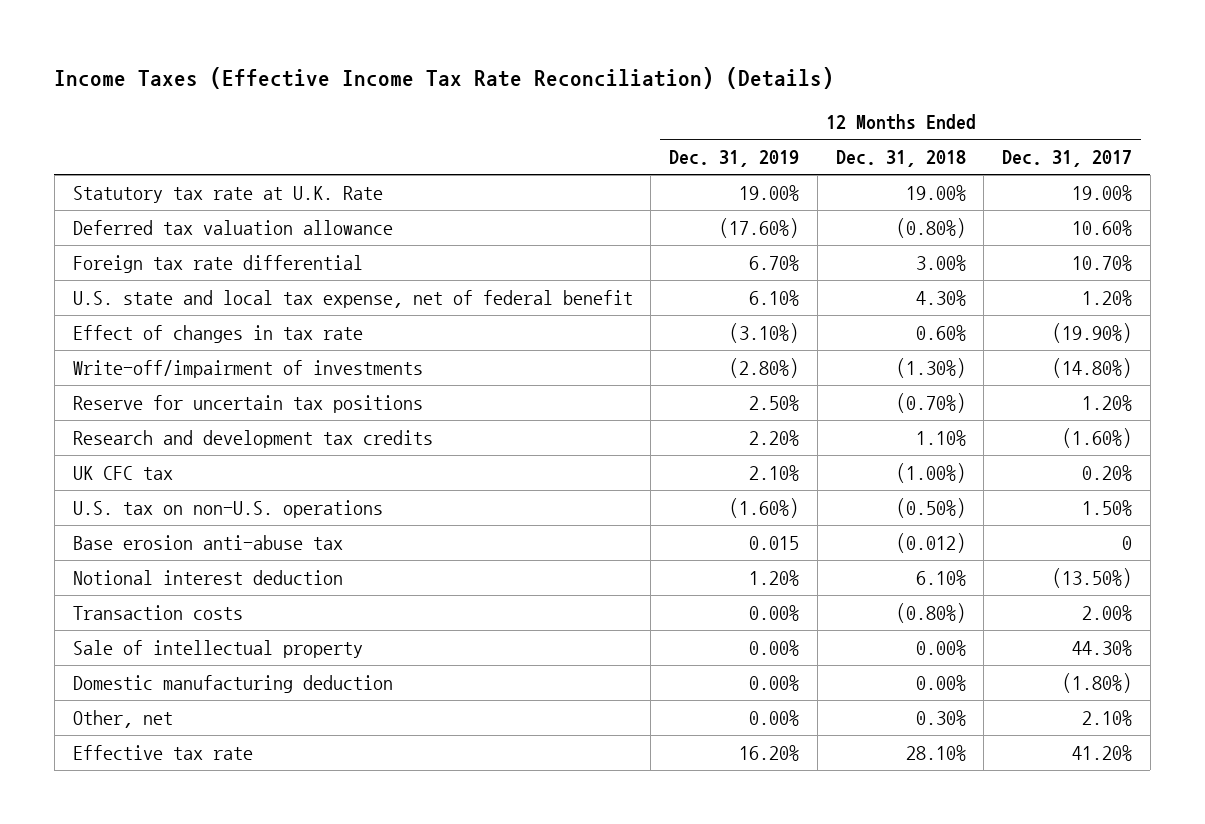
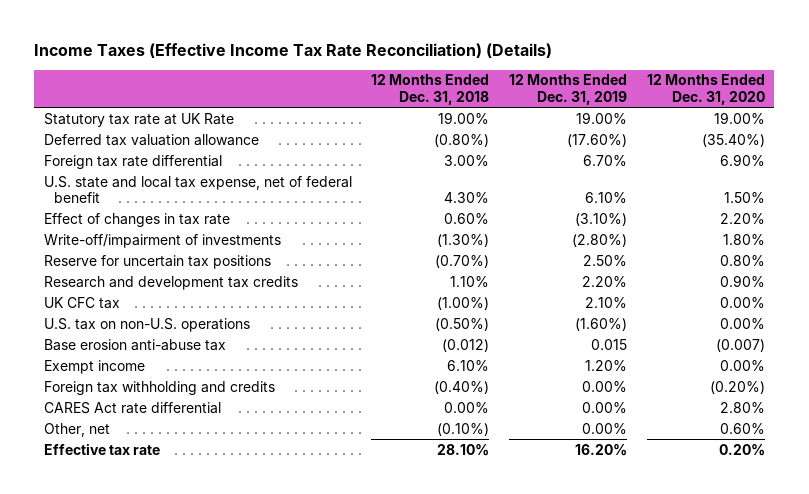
[1002,149,1133,167] Dec. 31, 2017 -> none
none -> [646,74,765,105] 12 Months Ended Dec. 31, 2020
[72,185,383,203] Statutory tax rate at U.K. Rate -> [43,112,234,127] Statutory tax rate at UK Rate
[72,604,243,620] Transaction costs -> none
[72,639,363,658] Sale of intellectual property -> none
[72,674,393,693] Domestic manufacturing deduction -> none
[72,569,343,585] Notional interest deduction -> [43,359,145,374] Exempt income
none -> [43,380,275,395] Foreign tax withholding and credits
none -> [43,401,221,414] CARES Act rate differential
[915,709,966,726] 0.30% -> [437,422,490,436] (0.10%)

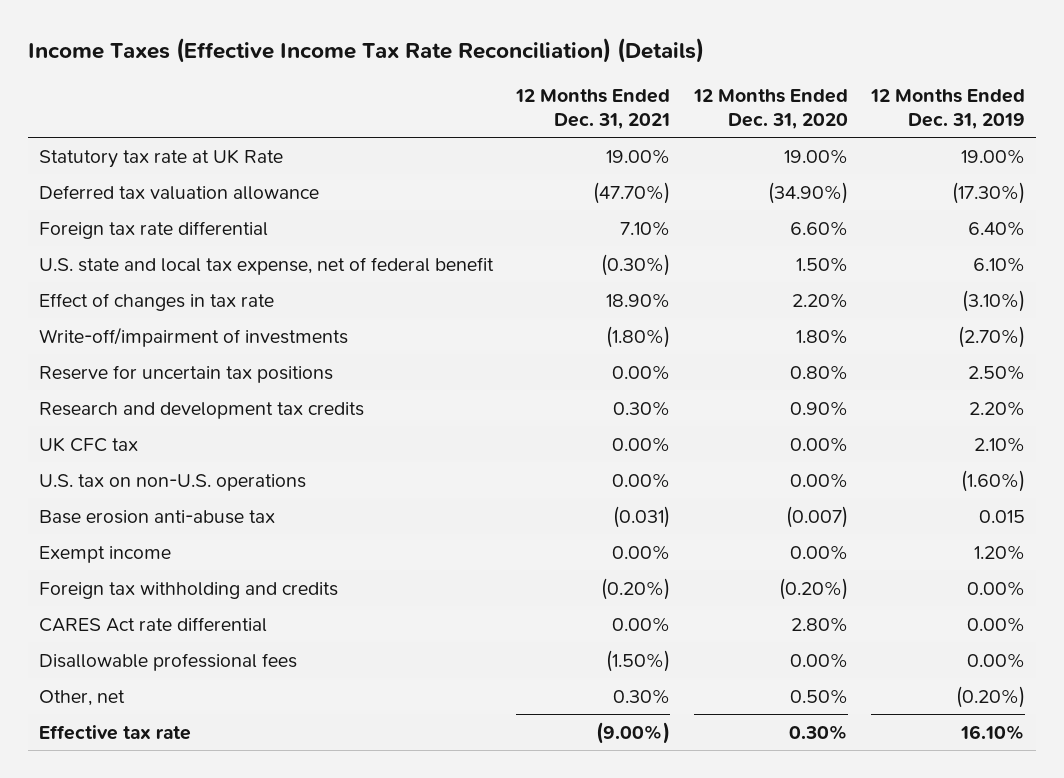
[371,74,490,105] 12 Months Ended Dec. 31, 2018 -> none
none -> [515,89,671,129] 12 Months Ended Dec. 31, 2021
[567,133,628,147] (17.60%) -> [951,181,1025,204] (17.30%)
[701,133,765,147] (35.40%) -> [767,181,848,204] (34.90%)
[583,154,628,166] 6.70% -> [967,220,1025,236] 6.40%
[719,153,765,166] 6.90% -> [789,220,848,236] 6.60%
[572,233,628,247] (2.80%) -> [957,325,1025,348] (2.70%)
none -> [39,652,298,671] Disallowable professional fees
[582,422,628,434] 0.00% -> [955,685,1025,708] (0.20%)
[719,422,765,434] 0.60% -> [789,688,848,704] 0.50%
[575,443,628,456] 16.20% -> [959,724,1025,740] 16.10%
[718,443,765,456] 0.20% -> [788,724,848,740] 0.30%

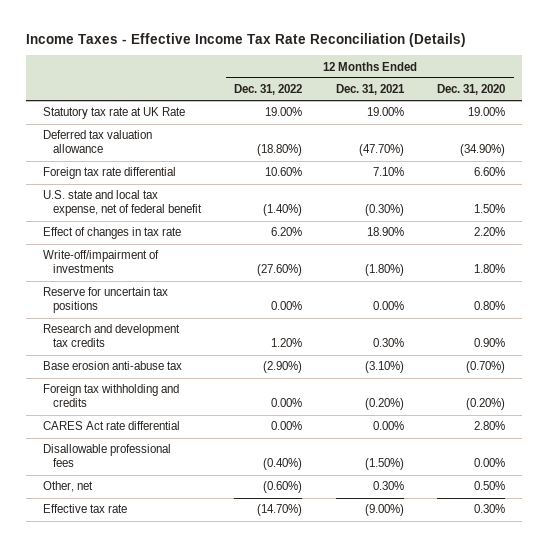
[27,38,704,64] Income Taxes (Effective Income Tax Rate Reconciliation) (Details) -> [25,32,466,47] Income Taxes - Effective Income Tax Rate Reconciliation (Details)
[869,89,1025,129] 12 Months Ended Dec. 31, 2019 -> none
none -> [234,84,303,96] Dec. 31, 2022
[39,436,139,452] UK CFC tax -> none
[39,473,307,491] U.S. tax on non-U.S. operations -> none
[39,545,172,563] Exempt income -> none
[613,505,671,528] (0.031) -> [364,361,404,374] (3.10%)
[785,505,848,528] (0.007) -> [466,361,506,374] (0.70%)

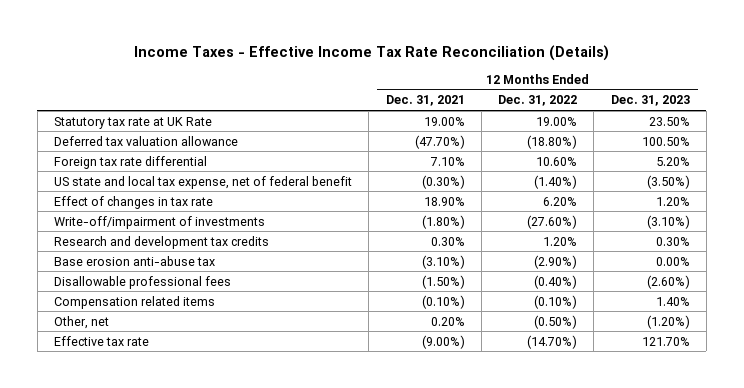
[437,84,506,96] Dec. 31, 2020 -> none
none -> [610,95,690,107] Dec. 31, 2023
[42,190,202,217] U.S. state and local tax expense, net of federal benefit -> [54,175,353,189] US state and local tax expense, net of federal benefit
[42,287,168,314] Reserve for uncertain tax positions -> none
[42,384,179,408] Foreign tax withholding and credits -> none
[42,421,180,431] CARES Act rate differential -> none
none -> [54,295,216,309] Compensation related items
[263,481,303,494] (0.60%) -> [534,314,578,329] (0.50%)
[372,481,404,491] 0.30% -> [430,316,465,326] 0.20%

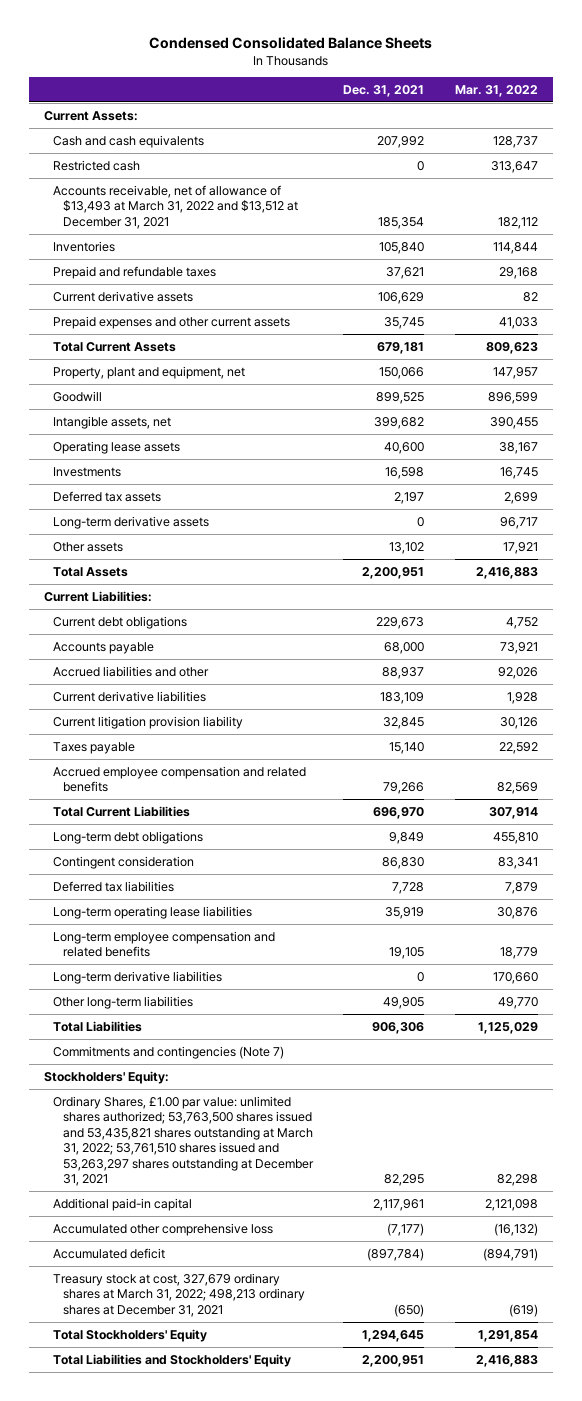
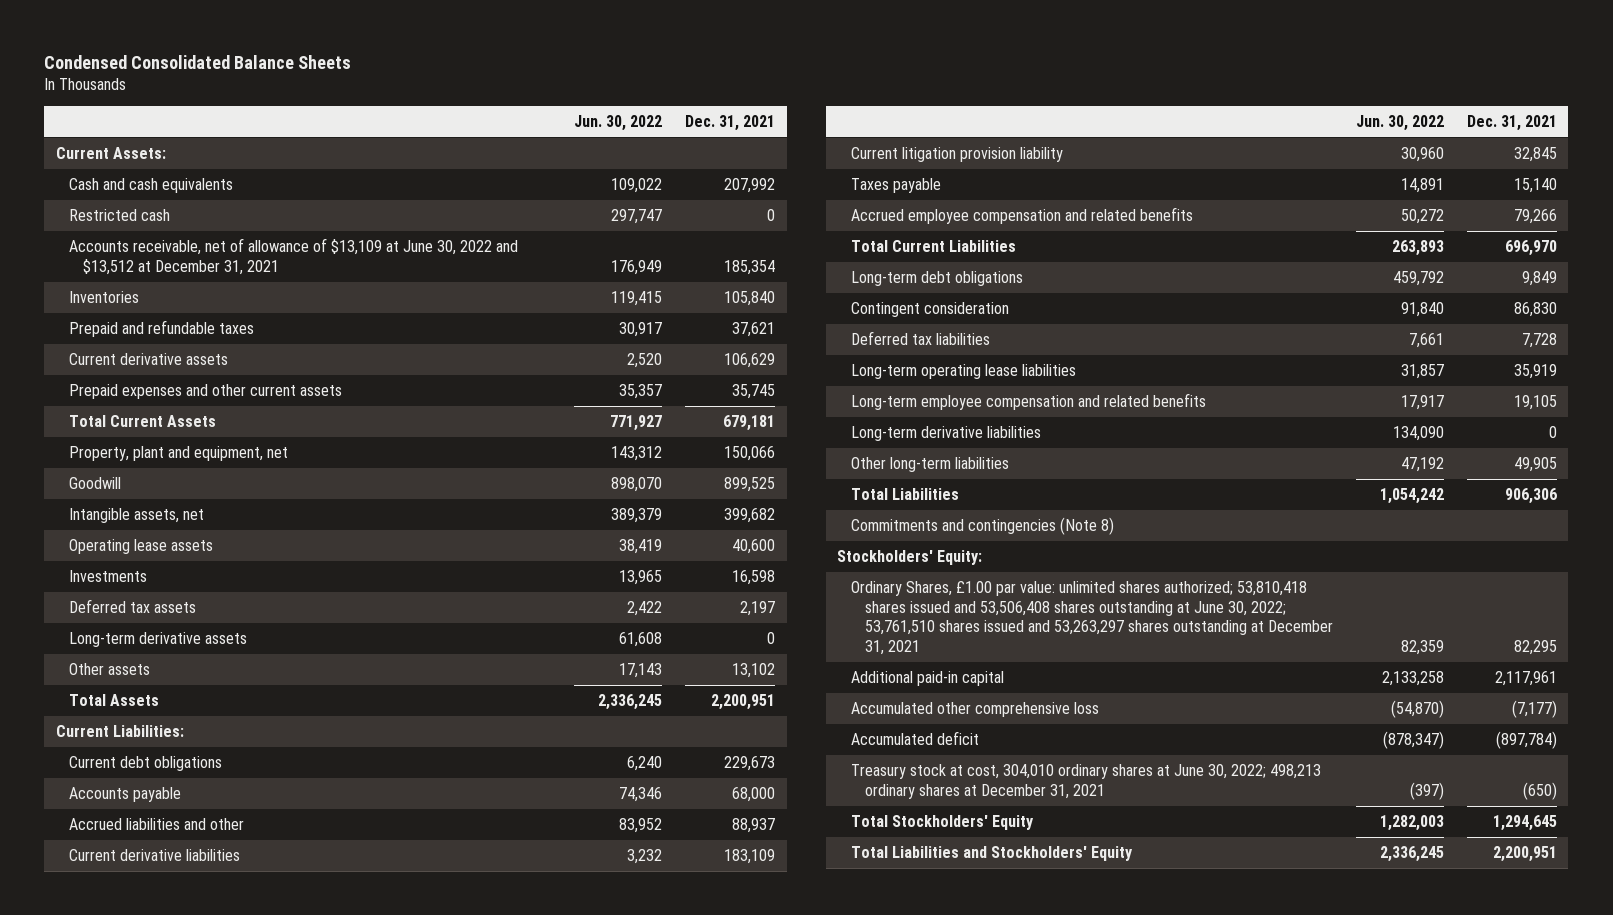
[454,84,538,97] Mar. 31, 2022 -> none
none -> [573,114,662,131] Jun. 30, 2022
[53,184,298,229] Accounts receivable, net of allowance of $13,493 at March 31, 2022 and $13,512 at December 31, 2021 -> [69,238,519,275] Accounts receivable, net of allowance of $13,109 at June 30, 2022 and $13,512 at December 31, 2021
[53,1045,285,1059] Commitments and contingencies (Note 7) -> [851,517,1115,536] Commitments and contingencies (Note 8)
[53,1095,314,1186] Ordinary Shares, £1.00 par value: unlimited shares authorized; 53,763,500 shares issued and 53,435,821 shares outstanding at March 31, 2022; 53,761,510 shares issued and 53,263,297 shares outstanding at December 31, 2021 -> [851,581,1333,655] Ordinary Shares, £1.00 par value: unlimited shares authorized; 53,810,418 shares issued and 53,506,408 shares outstanding at June 30, 2022; 53,761,510 shares issued and 53,263,297 shares outstanding at December 31, 2021
[53,1272,305,1317] Treasury stock at cost, 327,679 ordinary shares at March 31, 2022; 498,213 ordinary shares at December 31, 2021 -> [851,764,1322,799] Treasury stock at cost, 304,010 ordinary shares at June 30, 2022; 498,213 ordinary shares at December 31, 2021

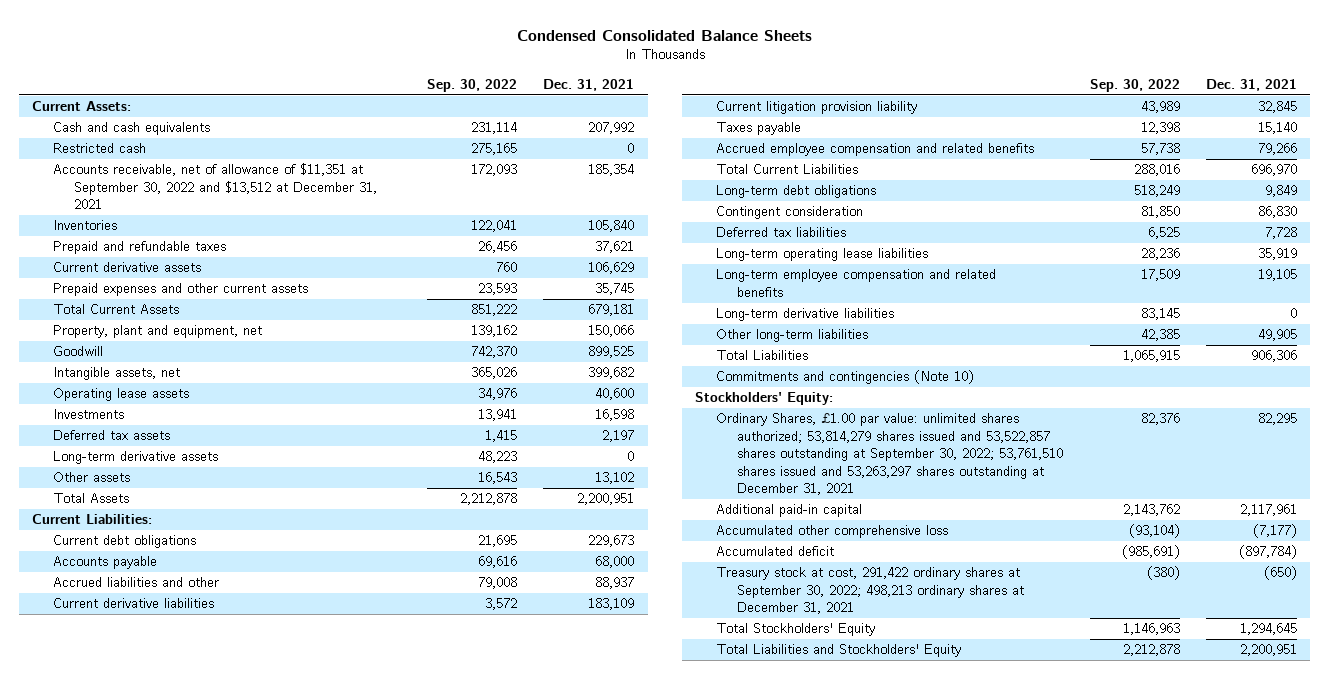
[573,114,662,131] Jun. 30, 2022 -> none
none -> [426,78,517,92] Sep. 30, 2022
[69,238,519,275] Accounts receivable, net of allowance of $13,109 at June 30, 2022 and $13,512 at December 31, 2021 -> [53,163,378,210] Accounts receivable, net of allowance of $11,351 at September 30, 2022 and $13,512 at December 31, 2021
[851,517,1115,536] Commitments and contingencies (Note 8) -> [716,370,975,385] Commitments and contingencies (Note 10)
[851,581,1333,655] Ordinary Shares, £1.00 par value: unlimited shares authorized; 53,810,418 shares issued and 53,506,408 shares outstanding at June 30, 2022; 53,761,510 shares issued and 53,263,297 shares outstanding at December 31, 2021 -> [716,413,1064,495] Ordinary Shares, £1.00 par value: unlimited shares authorized; 53,814,279 shares issued and 53,522,857 shares outstanding at September 30, 2022; 53,761,510 shares issued and 53,263,297 shares outstanding at December 31, 2021
[851,764,1322,799] Treasury stock at cost, 304,010 ordinary shares at June 30, 2022; 498,213 ordinary shares at December 31, 2021 -> [716,567,1025,615] Treasury stock at cost, 291,422 ordinary shares at September 30, 2022; 498,213 ordinary shares at December 31, 2021

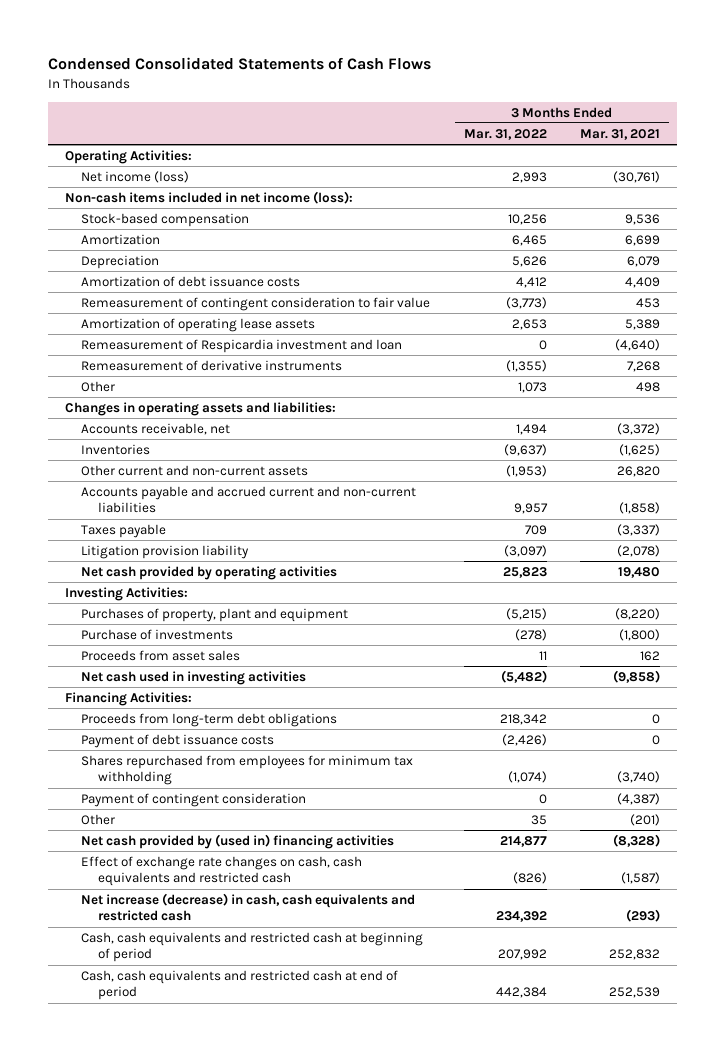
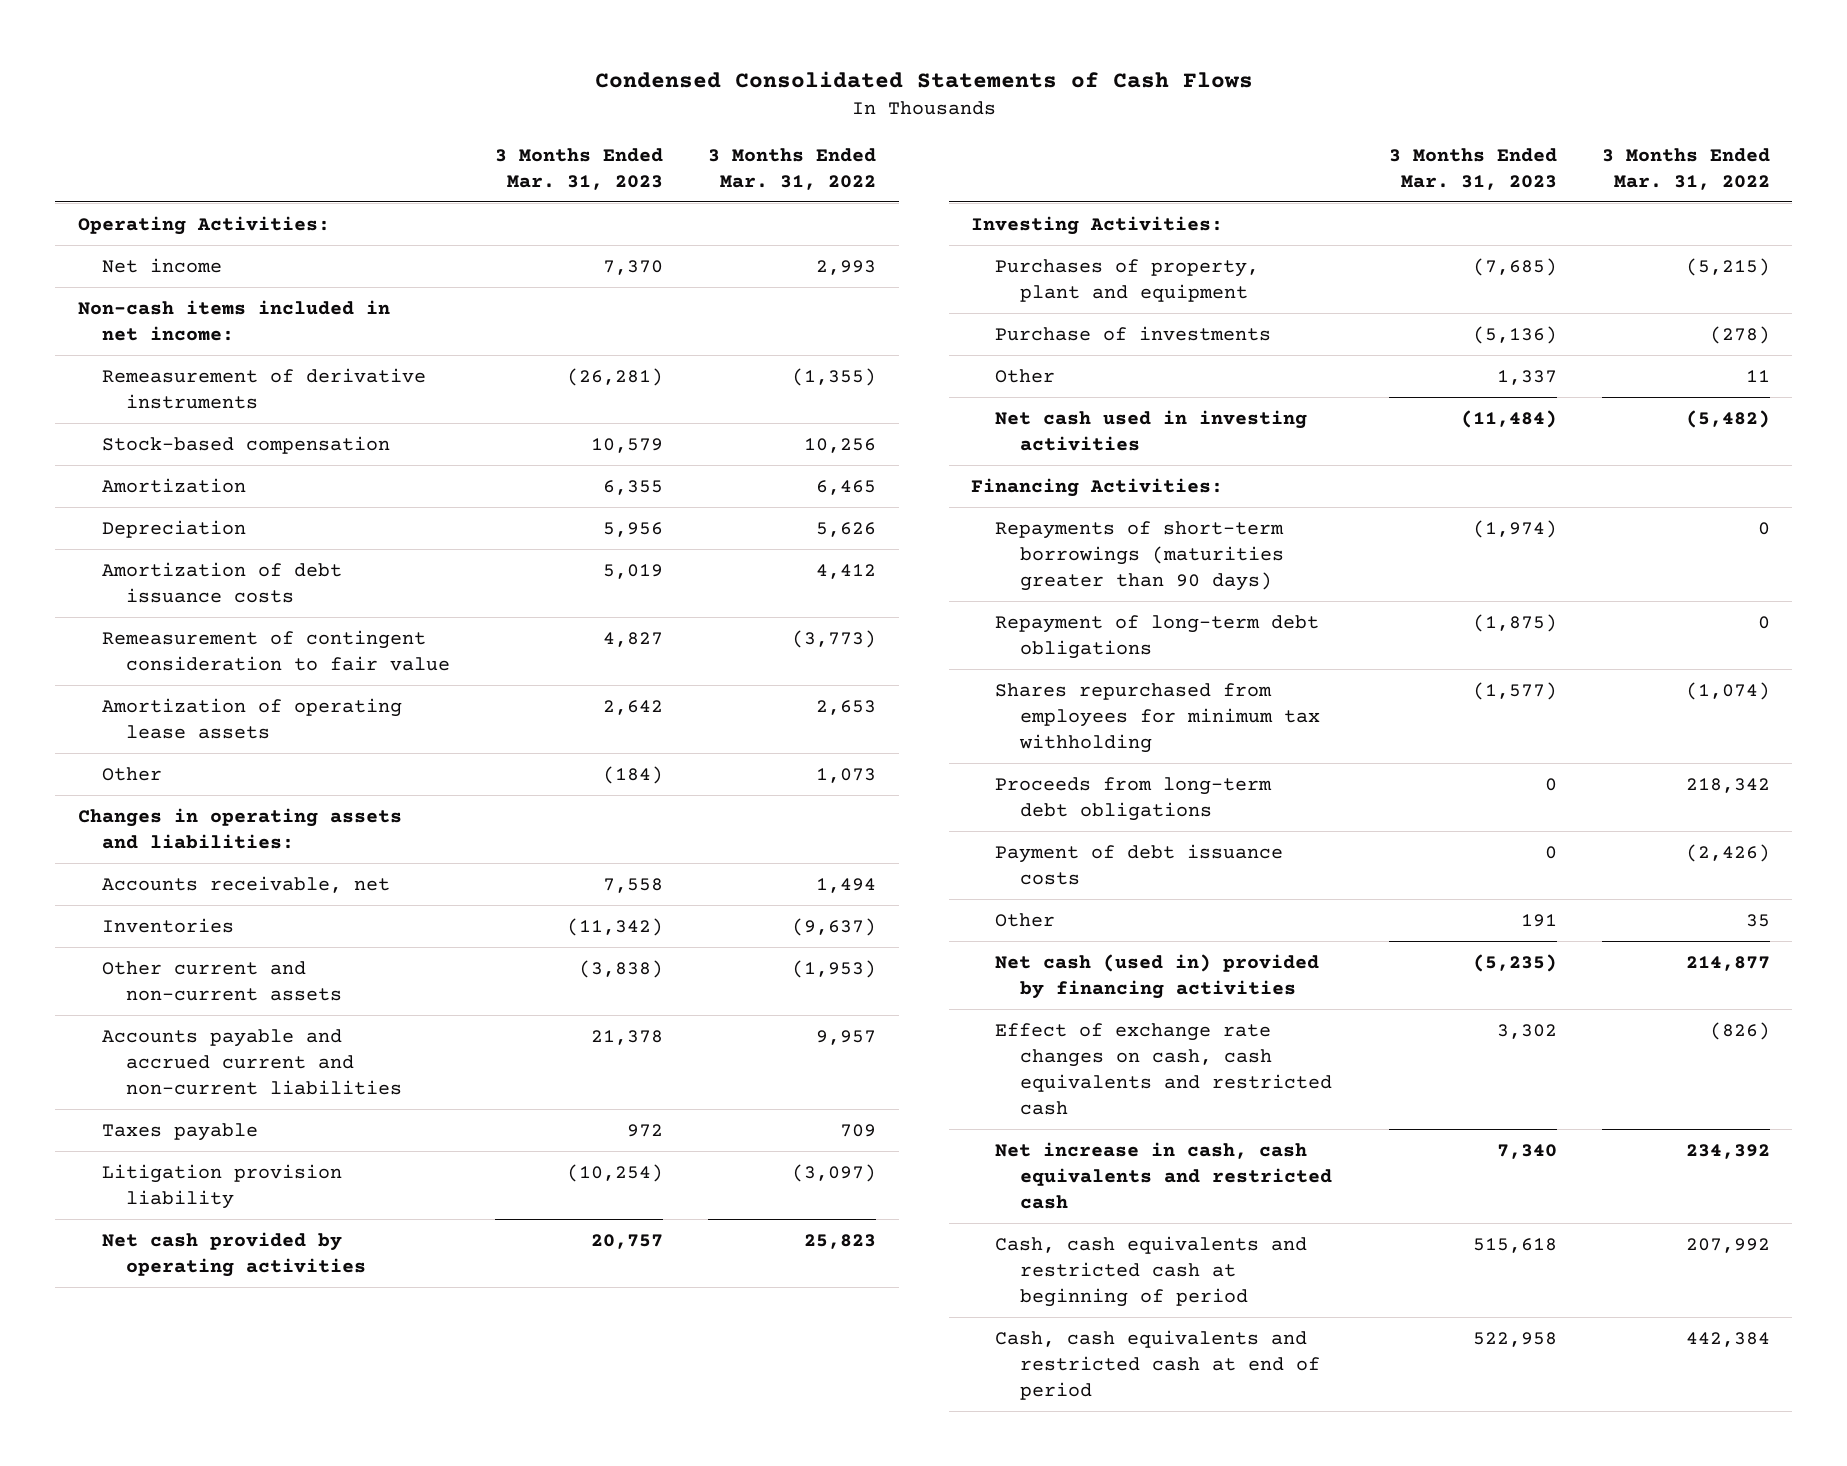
[580,129,661,141] Mar. 31, 2021 -> none
none -> [495,147,664,190] 3 Months Ended Mar. 31, 2023
[81,171,190,184] Net income (loss) -> [101,257,222,273] Net income
[64,191,353,205] Non-cash items included in net income (loss): -> [77,299,390,341] Non-cash items included in net income:
[81,360,343,372] Remeasurement of derivative instruments -> [101,367,426,409] Remeasurement of derivative instruments
[81,339,403,354] Remeasurement of Respicardia investment and loan -> none
[81,650,241,662] Proceeds from asset sales -> none
none -> [995,368,1056,383] Other
none -> [995,520,1285,591] Repayments of short-term borrowings (maturities greater than 90 days)
none -> [995,614,1320,659] Repayment of long-term debt obligations
[81,755,414,786] Shares repurchased from employees for minimum tax withholding -> [995,682,1320,753] Shares repurchased from employees for minimum tax withholding
[81,793,307,808] Payment of contingent consideration -> none
[81,834,395,850] Net cash provided by (used in) financing activities -> [995,953,1320,999] Net cash (used in) provided by financing activities
[81,893,416,922] Net increase (decrease) in cash, cash equivalents and restricted cash -> [995,1141,1332,1209] Net increase in cash, cash equivalents and restricted cash

